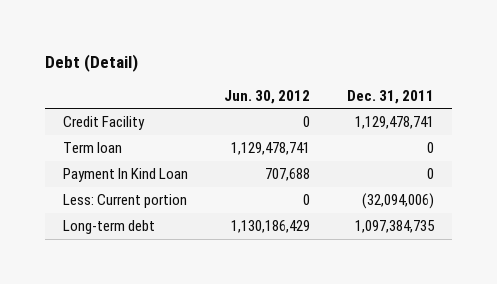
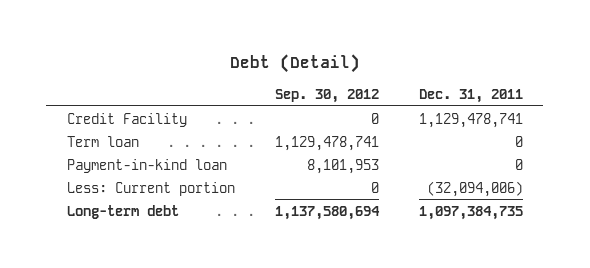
[224,89,311,104] Jun. 30, 2012 -> none
none -> [274,88,379,103] Sep. 30, 2012
[62,168,188,183] Payment In Kind Loan -> [66,158,227,173] Payment-in-kind loan

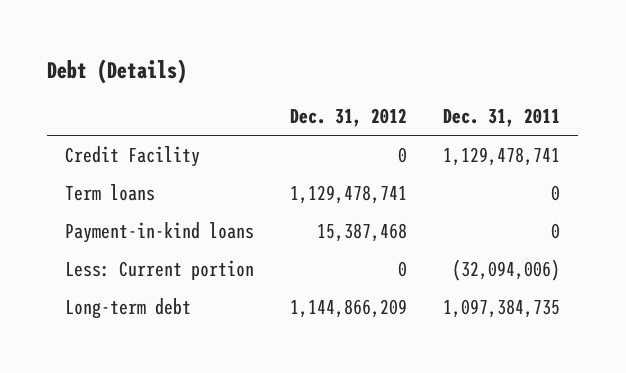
[229,54,360,74] Debt (Detail) -> [47,58,188,84] Debt (Details)
[274,88,379,103] Sep. 30, 2012 -> none
none -> [290,108,408,128] Dec. 31, 2012
[66,135,139,147] Term loan -> [65,183,156,201] Term loans
[66,158,227,173] Payment-in-kind loan -> [65,221,255,243] Payment-in-kind loans

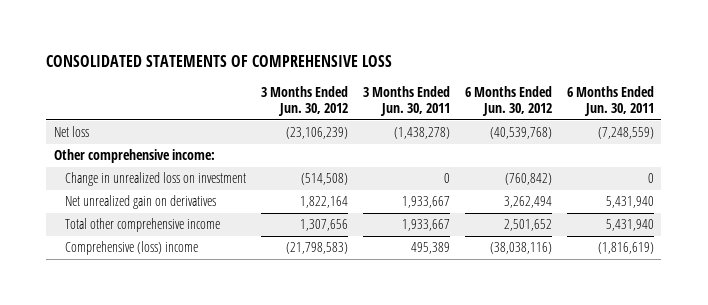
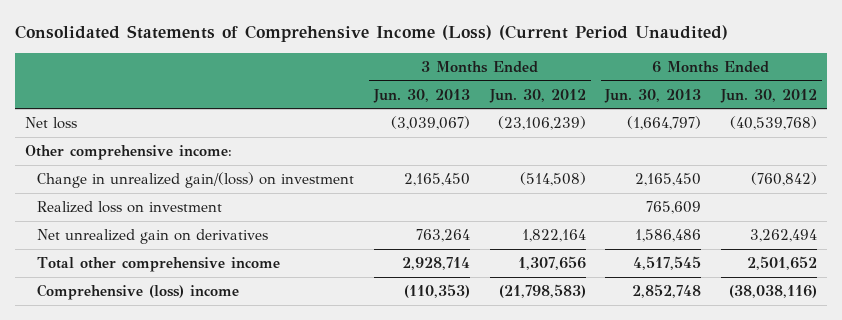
[46,55,393,68] CONSOLIDATED STATEMENTS OF COMPREHENSIVE LOSS -> [14,25,728,43] Consolidated Statements of Comprehensive Income (Loss) (Current Period Unaudited)
[363,86,451,116] 3 Months Ended Jun. 30, 2011 -> none
[567,86,655,116] 6 Months Ended Jun. 30, 2011 -> none
none -> [372,88,470,103] Jun. 30, 2013
none -> [604,88,702,103] Jun. 30, 2013
[65,172,247,187] Change in unrealized loss on investment -> [36,172,354,189] Change in unrealized gain/(loss) on investment
none -> [36,201,222,214] Realized loss on investment

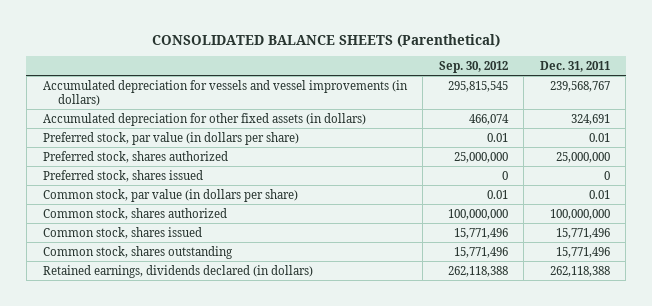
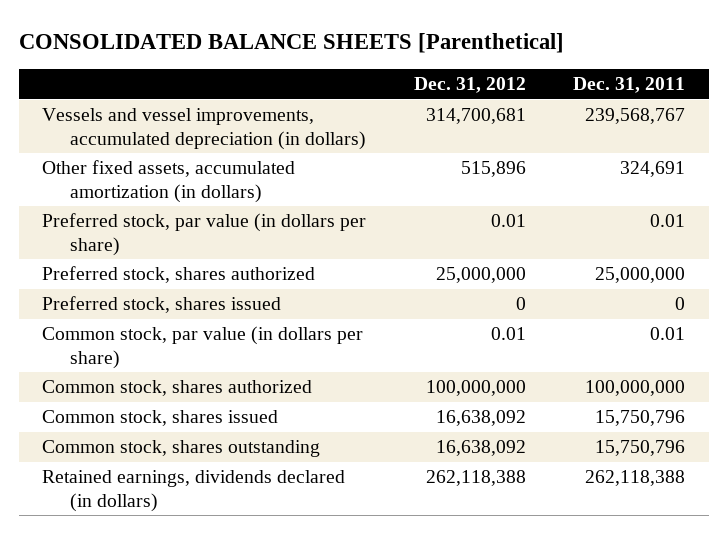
[152,33,501,47] CONSOLIDATED BALANCE SHEETS (Parenthetical) -> [18,33,564,54] CONSOLIDATED BALANCE SHEETS [Parenthetical]
[438,61,508,74] Sep. 30, 2012 -> none
none -> [413,77,526,94] Dec. 31, 2012
[42,79,408,107] Accumulated depreciation for vessels and vessel improvements (in dollars) -> [42,108,367,150] Vessels and vessel improvements, accumulated depreciation (in dollars)
[42,112,366,126] Accumulated depreciation for other fixed assets (in dollars) -> [42,160,296,203] Other fixed assets, accumulated amortization (in dollars)
[555,227,610,239] 15,771,496 -> [595,410,686,427] 15,750,796
[555,246,610,258] 15,771,496 -> [595,440,686,457] 15,750,796

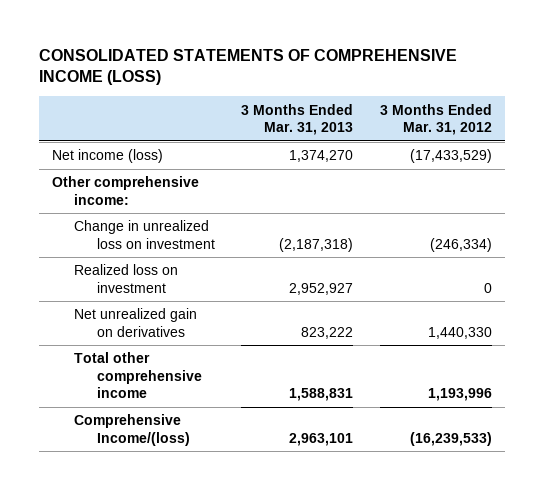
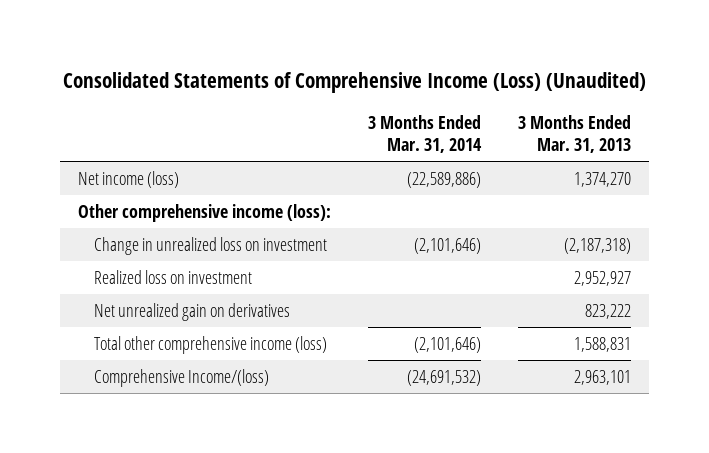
[38,48,457,86] CONSOLIDATED STATEMENTS OF COMPREHENSIVE INCOME (LOSS) -> [62,71,646,93] Consolidated Statements of Comprehensive Income (Loss) (Unaudited)
[379,103,492,136] 3 Months Ended Mar. 31, 2012 -> none
none -> [368,114,483,154] 3 Months Ended Mar. 31, 2014
[51,176,199,205] Other comprehensive income: -> [78,204,332,223] Other comprehensive income (loss):
[74,352,202,398] Total other comprehensive income -> [94,336,328,355] Total other comprehensive income (loss)

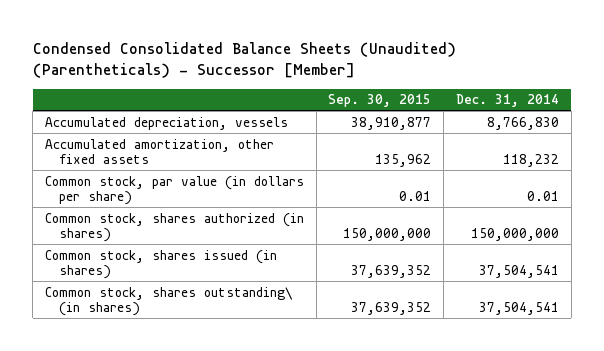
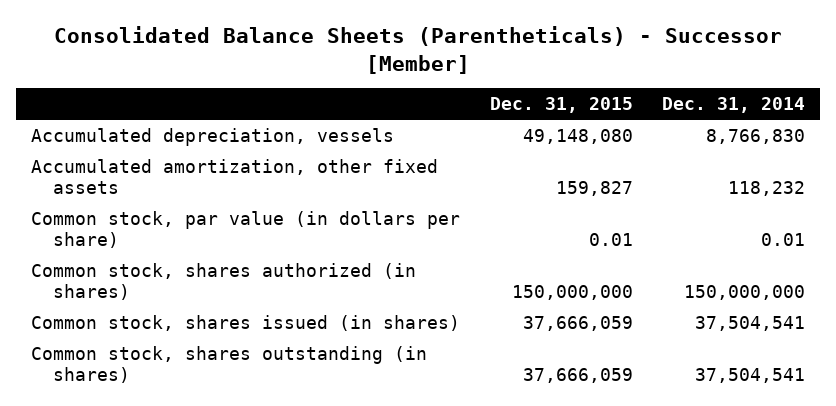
[32,41,456,79] Condensed Consolidated Balance Sheets (Unaudited) (Parentheticals) - Successor [Member] -> [54,26,783,74] Consolidated Balance Sheets (Parentheticals) - Successor [Member]
[328,94,432,108] Sep. 30, 2015 -> none
none -> [489,97,633,114] Dec. 31, 2015
[44,286,293,317] Common stock, shares outstanding\ (in shares) -> [30,345,427,384] Common stock, shares outstanding (in shares)

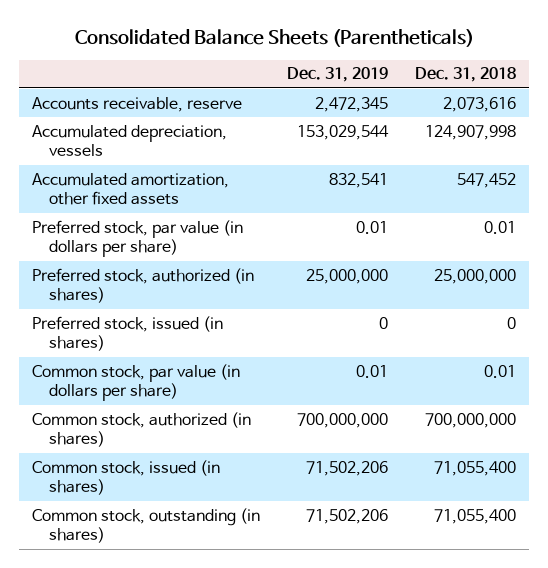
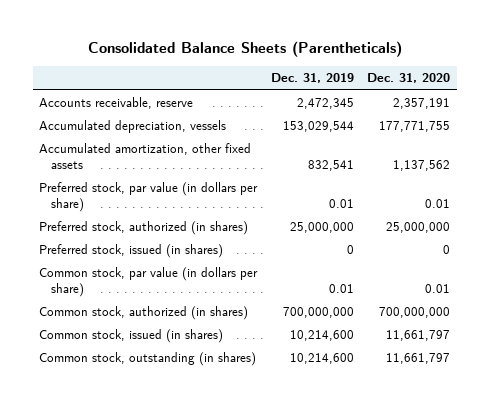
[414,67,516,83] Dec. 31, 2018 -> none
none -> [367,73,451,84] Dec. 31, 2020
[305,460,388,476] 71,502,206 -> [289,330,354,342] 10,214,600
[305,508,388,524] 71,502,206 -> [289,353,354,365] 10,214,600

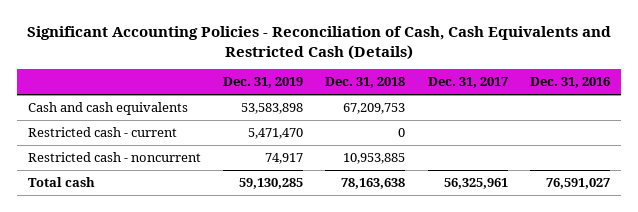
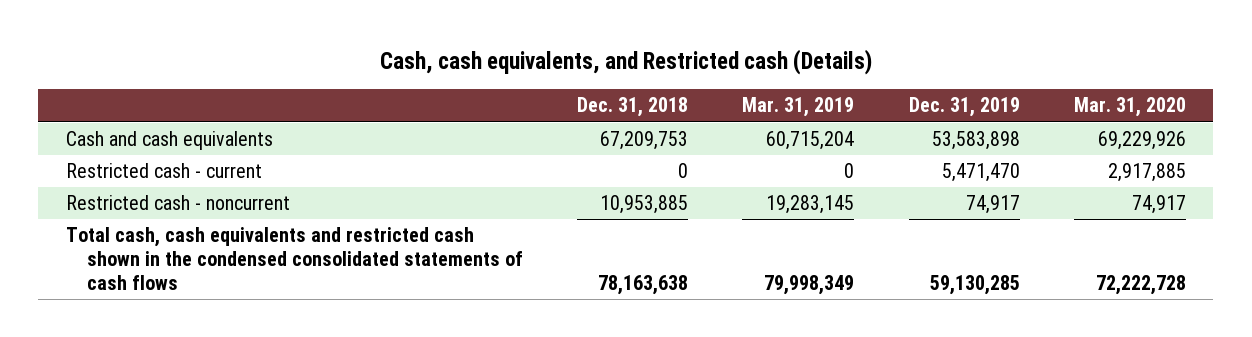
[26,25,611,60] Significant Accounting Policies - Reconciliation of Cash, Cash Equivalents and Restricted Cash (Details) -> [379,49,872,76] Cash, cash equivalents, and Restricted cash (Details)
[427,77,508,89] Dec. 31, 2017 -> none
[529,77,610,89] Dec. 31, 2016 -> none
none -> [742,97,855,118] Mar. 31, 2019
none -> [1074,97,1187,118] Mar. 31, 2020
[27,176,95,187] Total cash -> [65,227,523,290] Total cash, cash equivalents and restricted cash shown in the condensed consolidated statements of cash flows

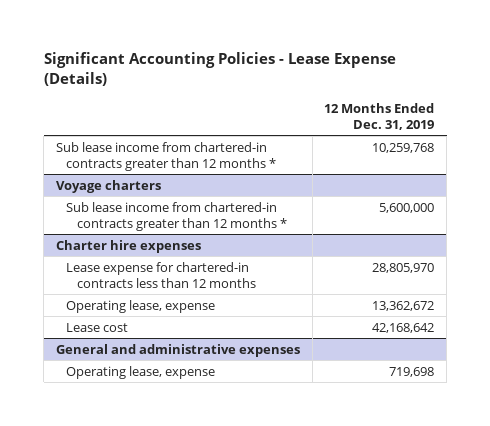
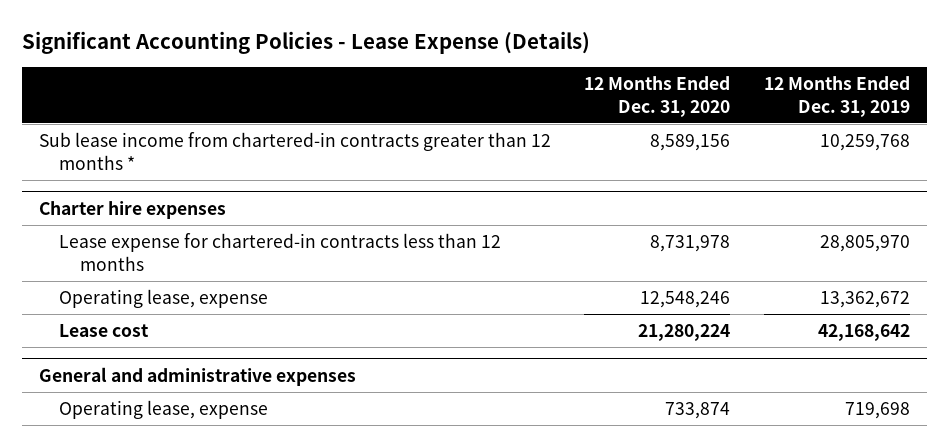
none -> [584,75,731,117] 12 Months Ended Dec. 31, 2020
[55,179,161,193] Voyage charters -> none
[66,201,287,231] Sub lease income from chartered-in contracts greater than 12 months * -> none

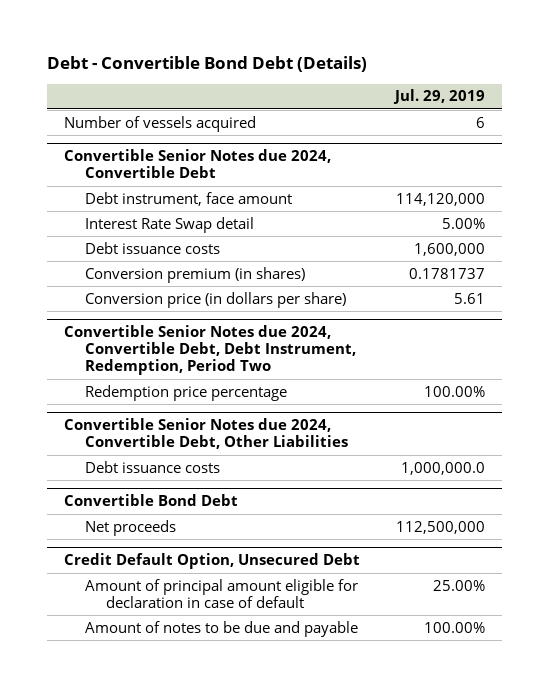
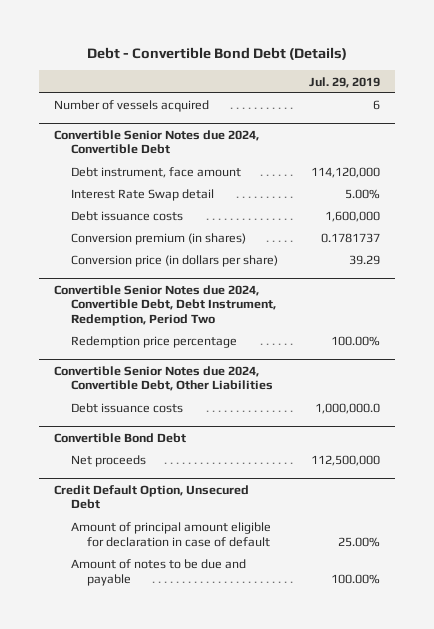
[453,292,485,304] 5.61 -> [348,255,380,266] 39.29

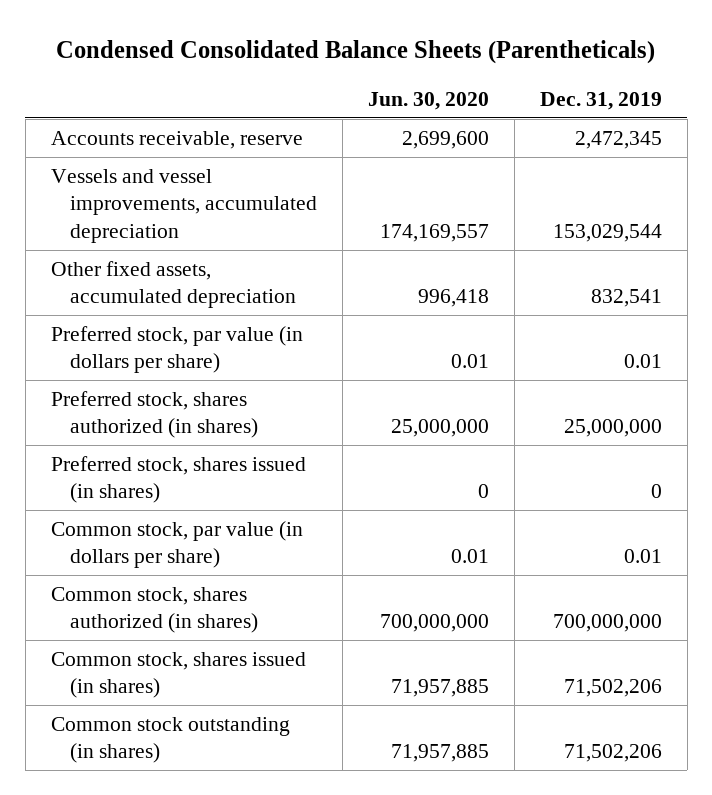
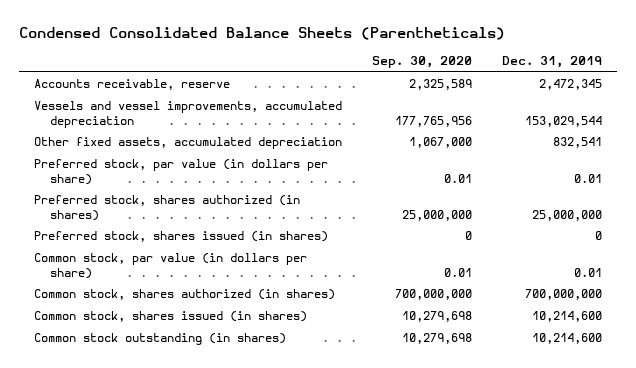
[367,91,489,110] Jun. 30, 2020 -> none
none -> [371,56,472,69] Sep. 30, 2020
[563,679,662,698] 71,502,206 -> [531,311,602,323] 10,214,600
[563,744,662,763] 71,502,206 -> [531,333,602,345] 10,214,600

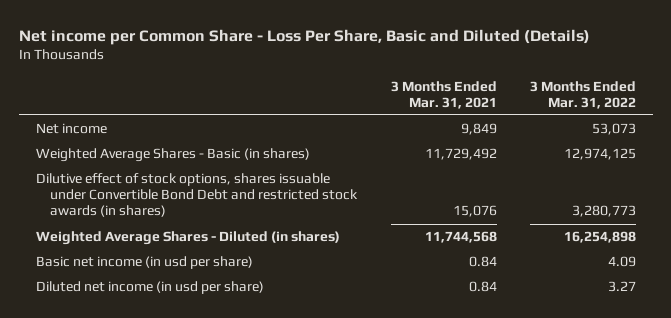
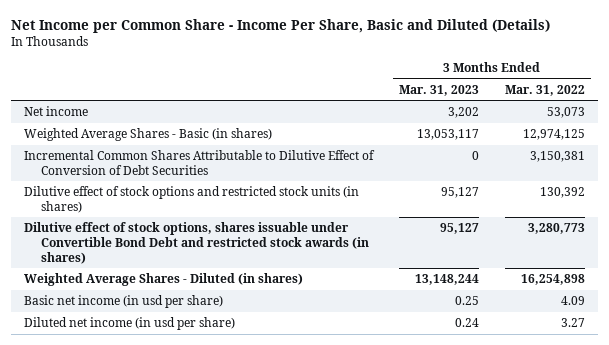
[18,28,590,45] Net income per Common Share - Loss Per Share, Basic and Diluted (Details) -> [11,18,551,33] Net Income per Common Share - Income Per Share, Basic and Diluted (Details)
[390,80,497,109] 3 Months Ended Mar. 31, 2021 -> none
none -> [399,84,480,96] Mar. 31, 2023
none -> [24,150,376,175] Incremental Common Shares Attributable to Dilutive Effect of Conversion of Debt Securities
none -> [24,186,360,213] Dilutive effect of stock options and restricted stock units (in shares)

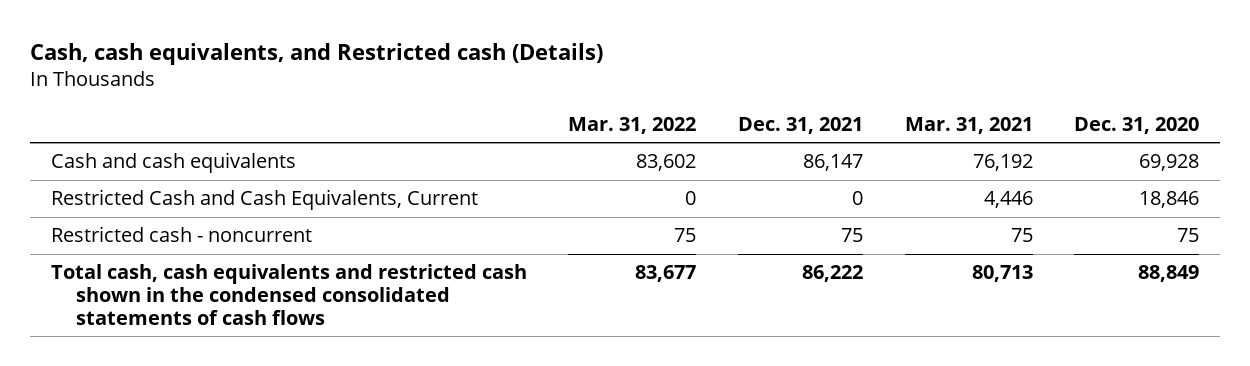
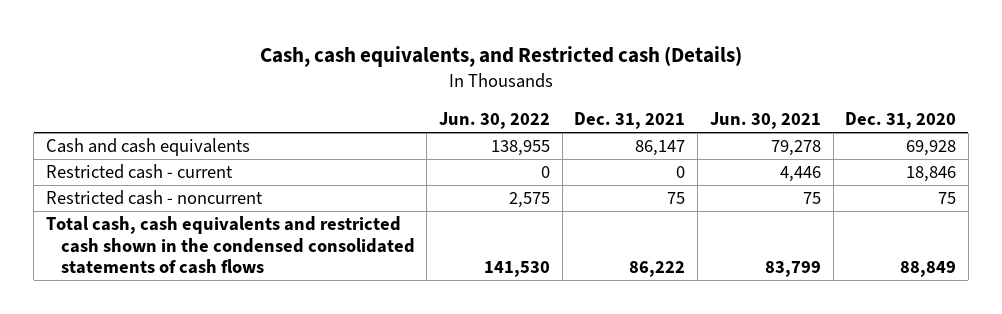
[568,116,697,134] Mar. 31, 2022 -> none
[904,116,1033,134] Mar. 31, 2021 -> none
none -> [439,111,551,129] Jun. 30, 2022
none -> [709,111,821,129] Jun. 30, 2021
[50,189,478,211] Restricted Cash and Cash Equivalents, Current -> [45,164,233,180] Restricted cash - current

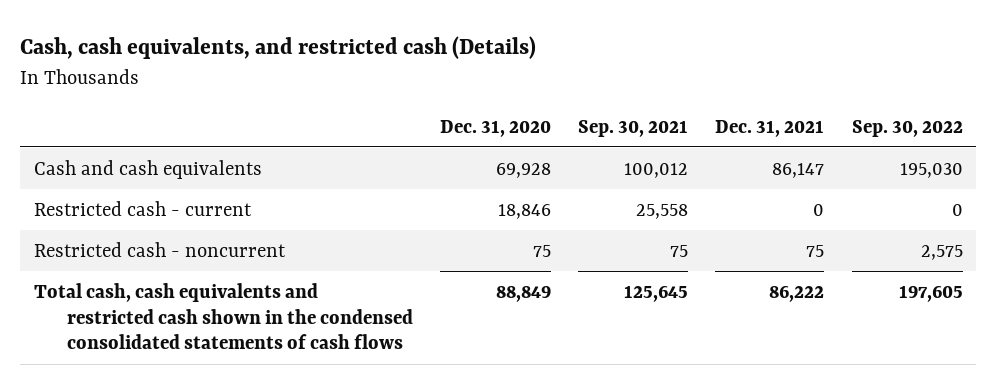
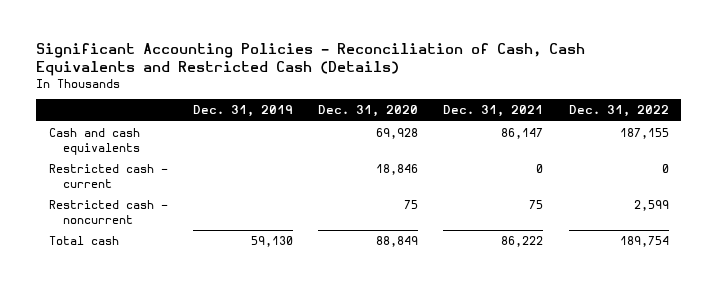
[20,36,537,60] Cash, cash equivalents, and restricted cash (Details) -> [36,43,586,77] Significant Accounting Policies - Reconciliation of Cash, Cash Equivalents and Restricted Cash (Details)
[578,119,689,137] Sep. 30, 2021 -> none
[851,119,963,137] Sep. 30, 2022 -> none
none -> [192,105,293,118] Dec. 31, 2019
none -> [568,105,669,118] Dec. 31, 2022
[33,282,413,350] Total cash, cash equivalents and restricted cash shown in the condensed consolidated statements of cash flows -> [48,236,119,246] Total cash

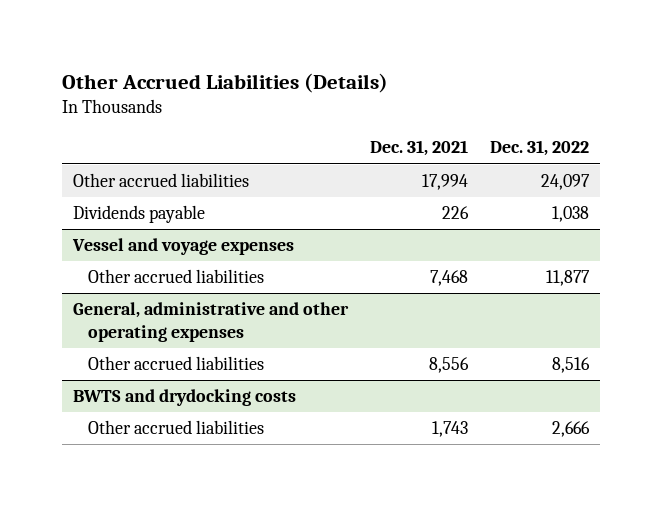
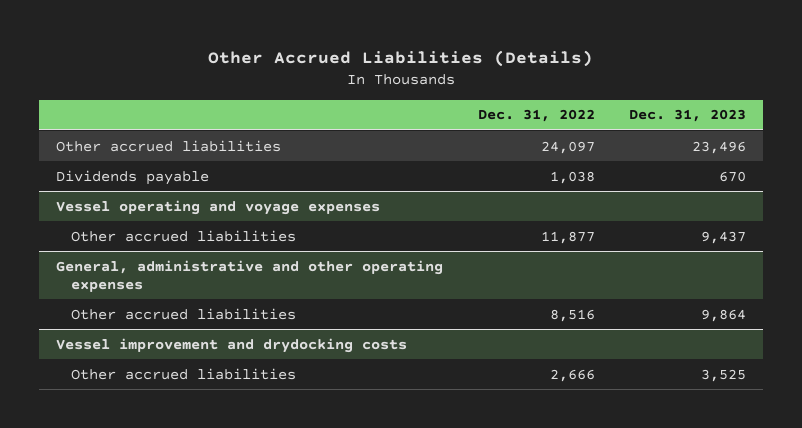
[369,140,468,157] Dec. 31, 2021 -> none
none -> [628,109,746,123] Dec. 31, 2023
[71,238,294,256] Vessel and voyage expenses -> [56,199,381,215] Vessel operating and voyage expenses
[72,389,296,407] BWTS and drydocking costs -> [56,337,408,353] Vessel improvement and drydocking costs

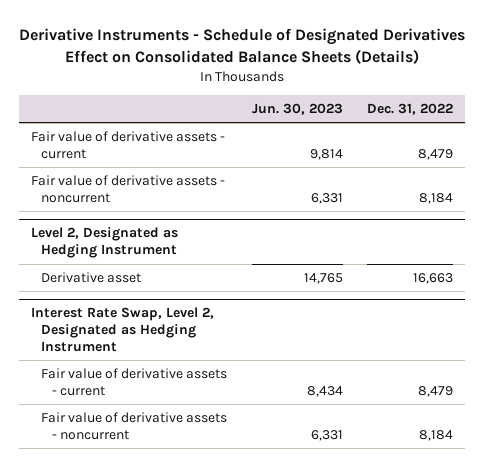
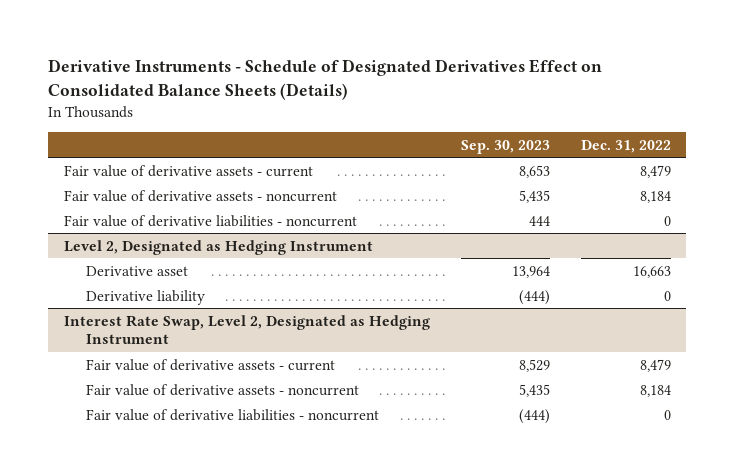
[251,103,343,116] Jun. 30, 2023 -> none
none -> [460,139,550,154] Sep. 30, 2023
none -> [63,214,357,227] Fair value of derivative liabilities - noncurrent
none -> [85,289,205,305] Derivative liability
none -> [85,408,379,421] Fair value of derivative liabilities - noncurrent

